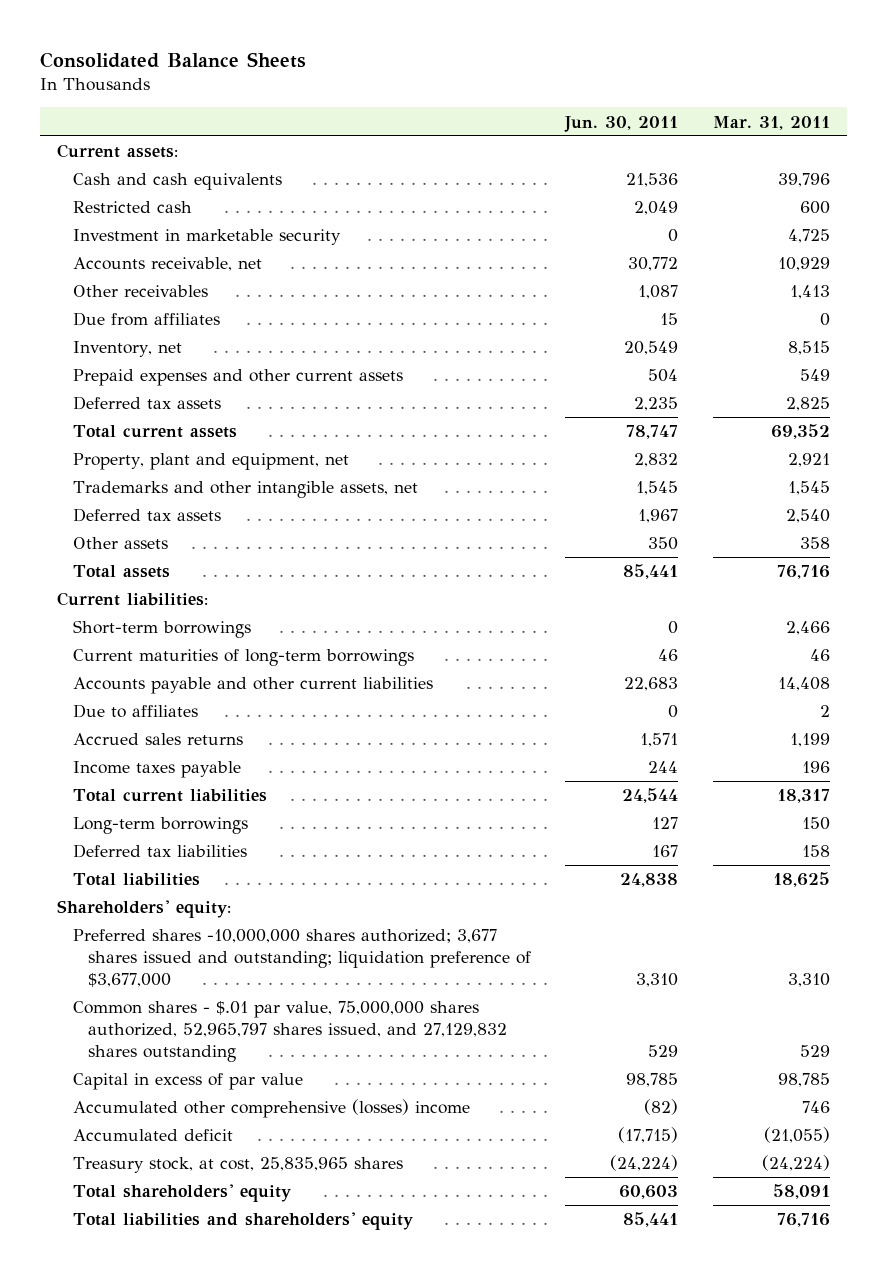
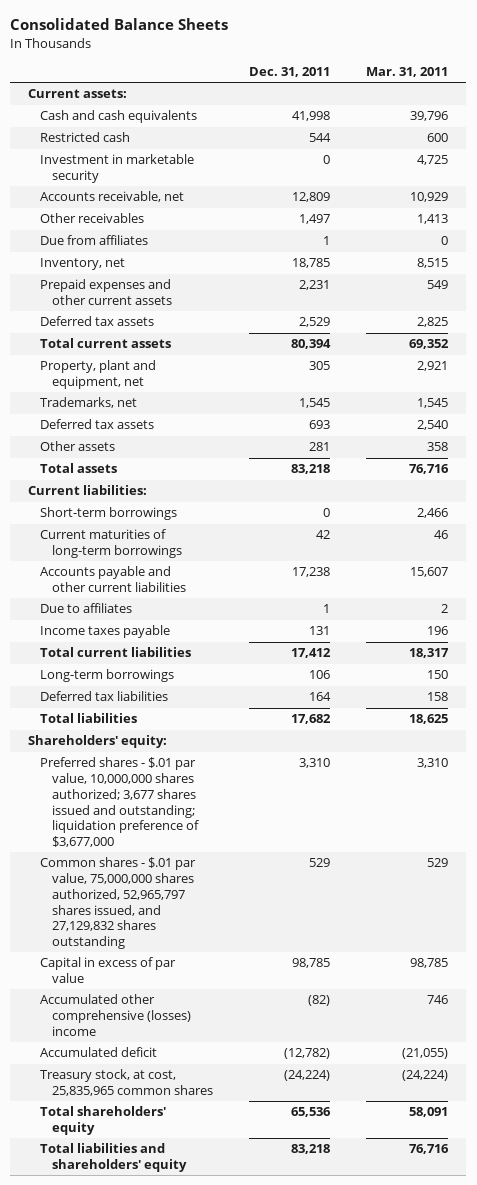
[564,115,679,132] Jun. 30, 2011 -> none
none -> [249,66,331,77] Dec. 31, 2011
[72,481,418,499] Trademarks and other intangible assets, net -> [40,397,138,409] Trademarks, net
[777,677,830,692] 14,408 -> [410,567,449,578] 15,607
[72,733,243,746] Accrued sales returns -> none
[72,929,532,987] Preferred shares -10,000,000 shares authorized; 3,677 shares issued and outstanding; liquidation preference of $3,677,000 -> [40,757,200,847] Preferred shares - $.01 par value, 10,000,000 shares authorized; 3,677 shares issued and outstanding; liquidation preference of $3,677,000
[72,1157,403,1174] Treasury stock, at cost, 25,835,965 shares -> [40,1069,214,1097] Treasury stock, at cost, 25,835,965 common shares

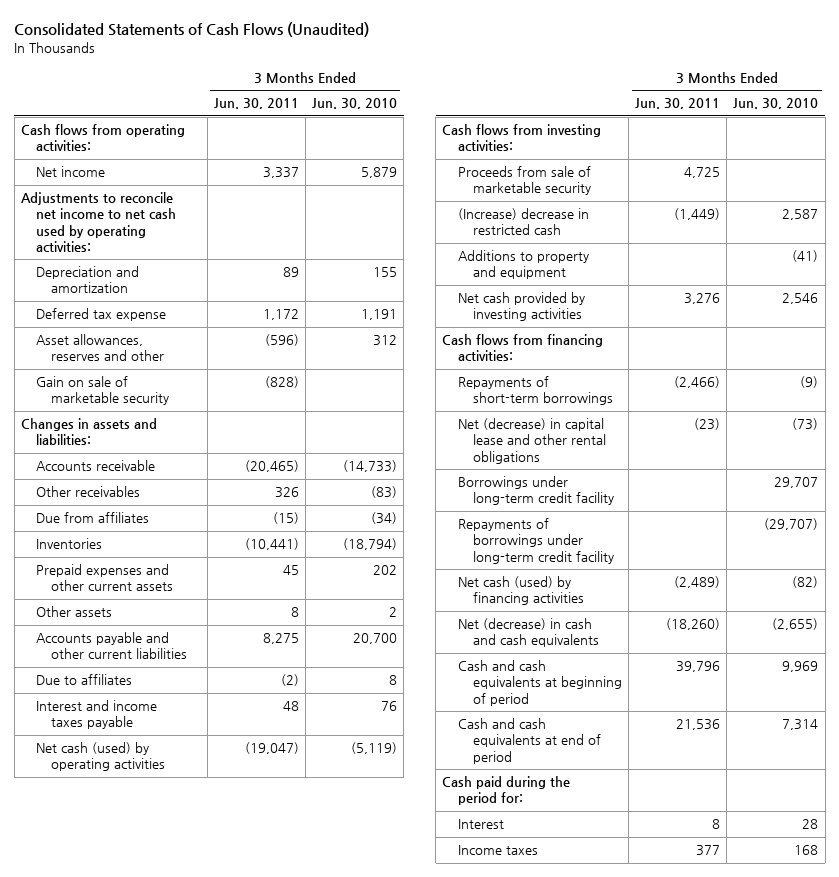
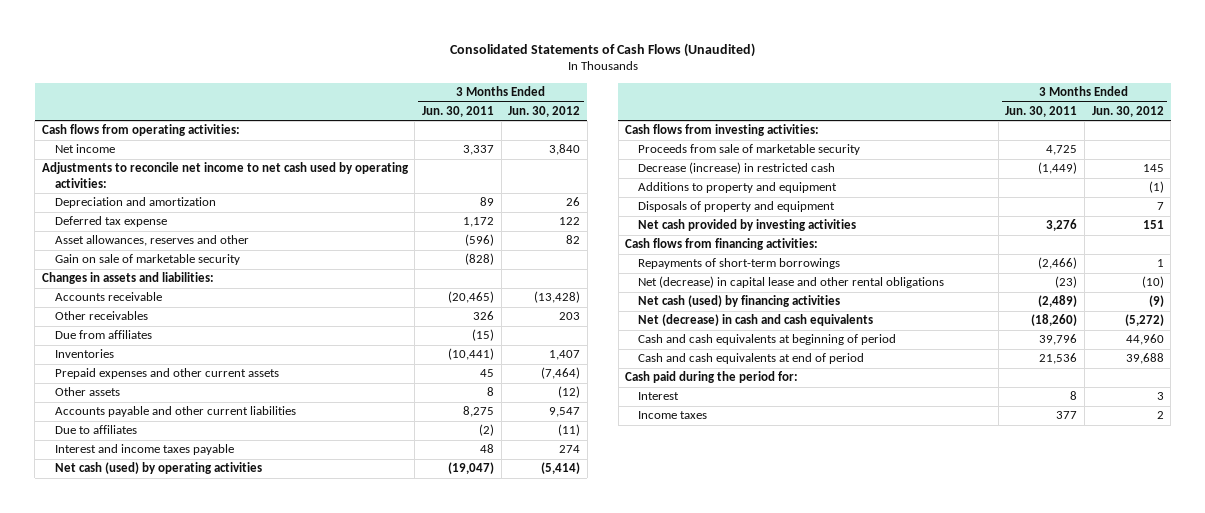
[311,98,397,110] Jun. 30, 2010 -> none
none -> [508,106,581,118] Jun. 30, 2012
[457,208,589,236] (Increase) decrease in restricted cash -> [638,162,836,175] Decrease (increase) in restricted cash
none -> [638,201,836,213] Disposals of property and equipment
[457,476,614,506] Borrowings under long-term credit facility -> none
[457,518,614,564] Repayments of borrowings under long-term credit facility -> none

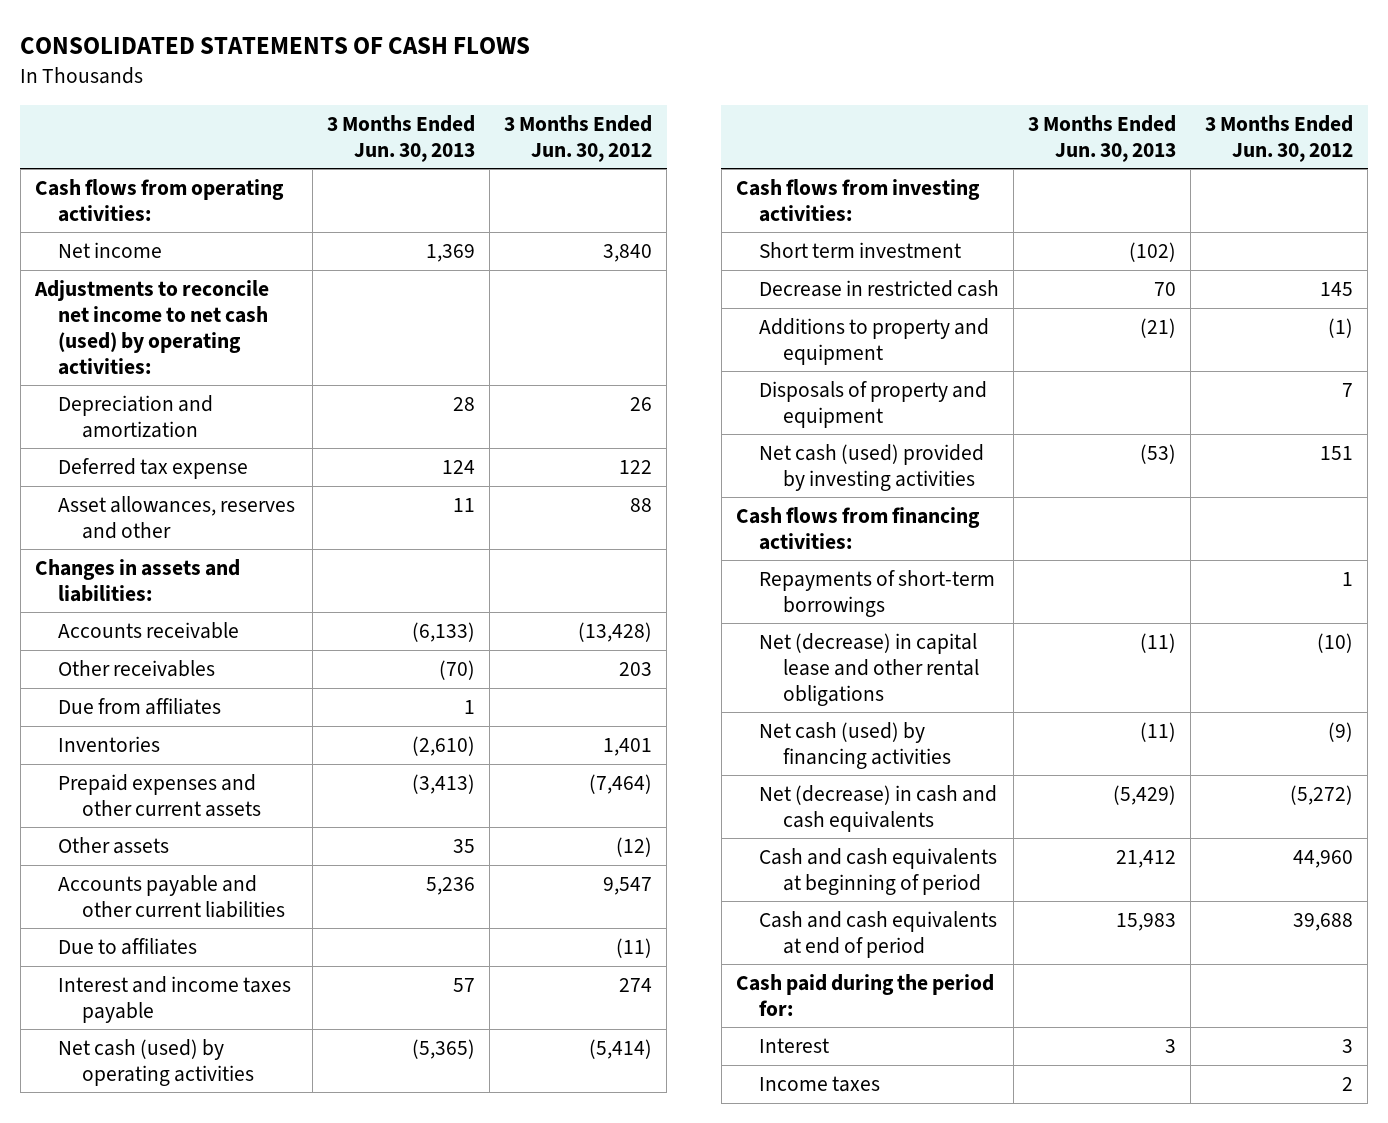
[449,42,755,57] Consolidated Statements of Cash Flows (Unaudited) -> [20,36,531,54] CONSOLIDATED STATEMENTS OF CASH FLOWS
[421,106,494,118] Jun. 30, 2011 -> none
none -> [327,114,476,162] 3 Months Ended Jun. 30, 2013
[41,162,409,188] Adjustments to reconcile net income to net cash used by operating activities: -> [33,279,269,375] Adjustments to reconcile net income to net cash (used) by operating activities:
[54,254,240,266] Gain on sale of marketable security -> none
[566,235,581,245] 82 -> [630,497,653,512] 88
[549,350,581,361] 1,407 -> [603,737,653,756] 1,401
[638,144,861,156] Proceeds from sale of marketable security -> none
none -> [759,241,962,258] Short term investment
[638,162,836,175] Decrease (increase) in restricted cash -> [759,279,1000,297] Decrease in restricted cash
[638,219,857,232] Net cash provided by investing activities -> [759,443,985,491] Net cash (used) provided by investing activities

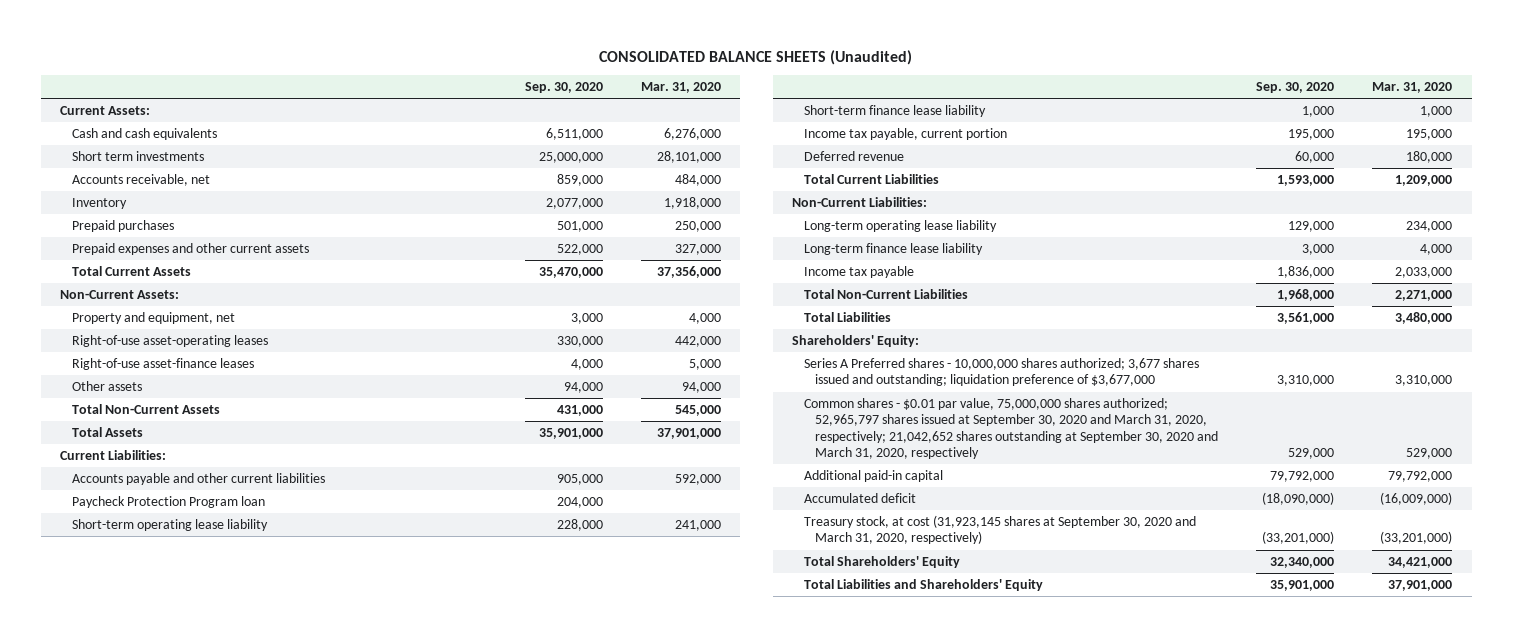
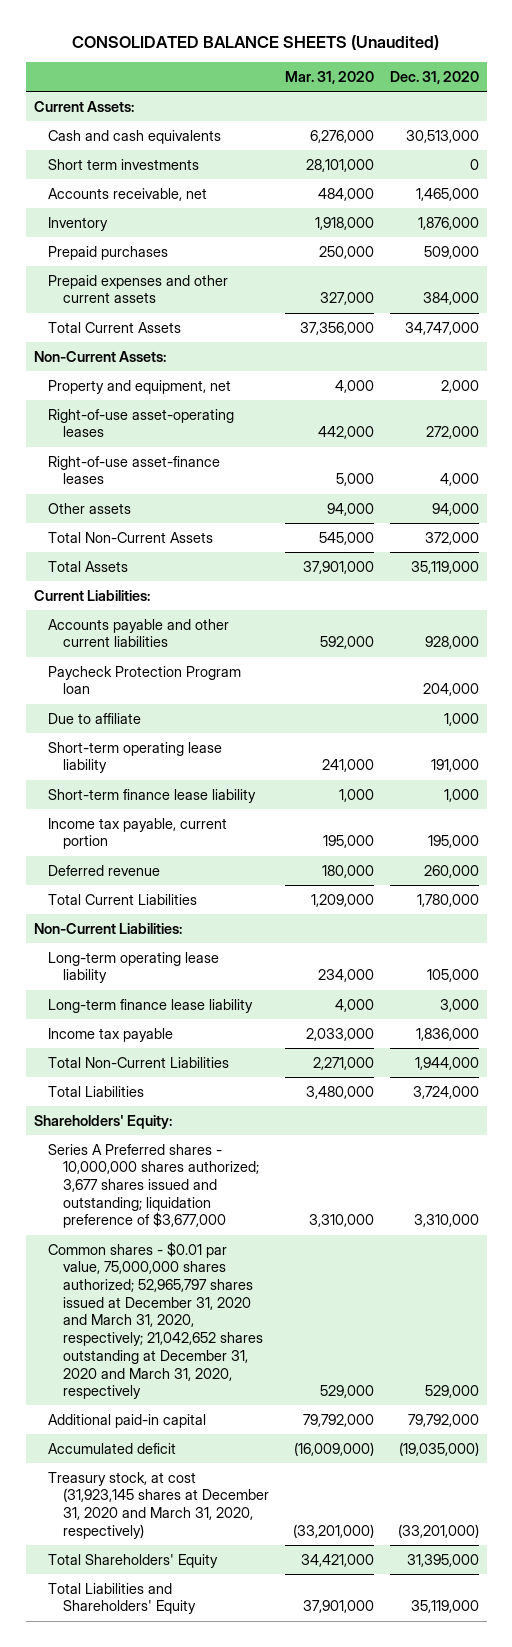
[524,81,603,93] Sep. 30, 2020 -> none
none -> [389,71,479,85] Dec. 31, 2020
none -> [48,712,142,724] Due to affiliate
[803,397,1219,460] Common shares - $0.01 par value, 75,000,000 shares authorized; 52,965,797 shares issued at September 30, 2020 and March 31, 2020, respectively; 21,042,652 shares outstanding at September 30, 2020 and March 31, 2020, respectively -> [48,1241,264,1400] Common shares - $0.01 par value, 75,000,000 shares authorized; 52,965,797 shares issued at December 31, 2020 and March 31, 2020, respectively; 21,042,652 shares outstanding at December 31, 2020 and March 31, 2020, respectively
[803,514,1196,545] Treasury stock, at cost (31,923,145 shares at September 30, 2020 and March 31, 2020, respectively) -> [48,1471,270,1539] Treasury stock, at cost (31,923,145 shares at December 31, 2020 and March 31, 2020, respectively)

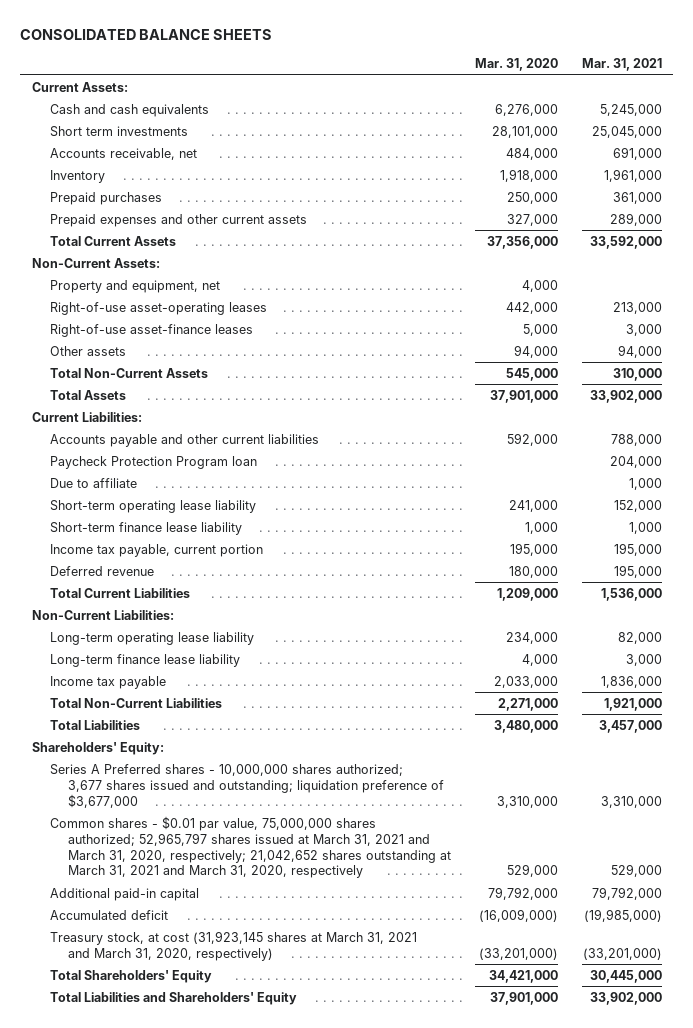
[72,35,440,51] CONSOLIDATED BALANCE SHEETS (Unaudited) -> [20,28,273,40] CONSOLIDATED BALANCE SHEETS
[389,71,479,85] Dec. 31, 2020 -> none
none -> [581,58,662,72] Mar. 31, 2021
[48,1241,264,1400] Common shares - $0.01 par value, 75,000,000 shares authorized; 52,965,797 shares issued at December 31, 2020 and March 31, 2020, respectively; 21,042,652 shares outstanding at December 31, 2020 and March 31, 2020, respectively -> [50,815,452,879] Common shares - $0.01 par value, 75,000,000 shares authorized; 52,965,797 shares issued at March 31, 2021 and March 31, 2020, respectively; 21,042,652 shares outstanding at March 31, 2021 and March 31, 2020, respectively
[48,1471,270,1539] Treasury stock, at cost (31,923,145 shares at December 31, 2020 and March 31, 2020, respectively) -> [50,930,418,961] Treasury stock, at cost (31,923,145 shares at March 31, 2021 and March 31, 2020, respectively)

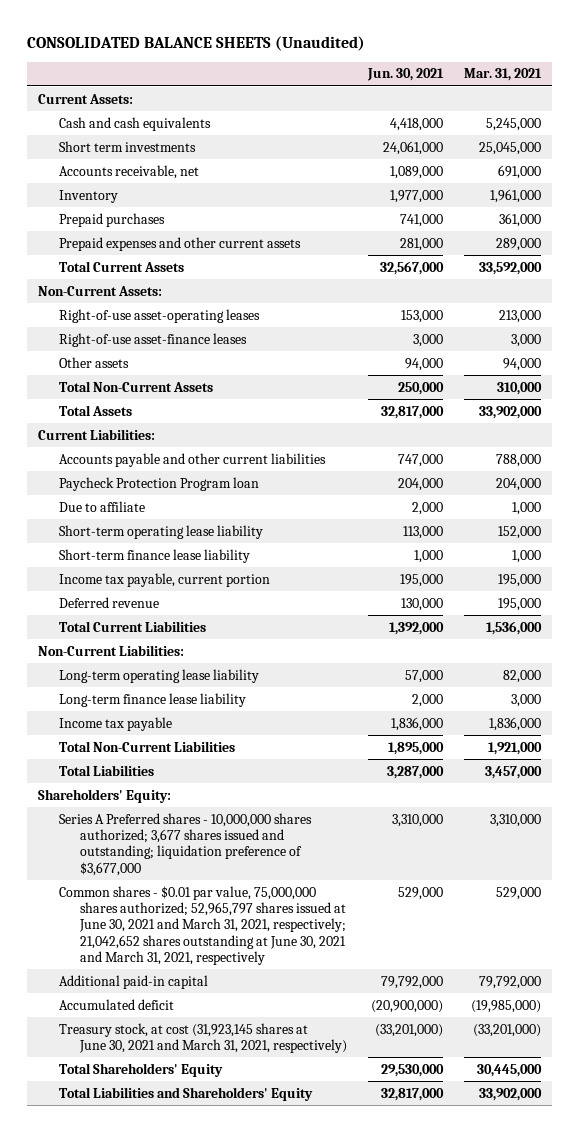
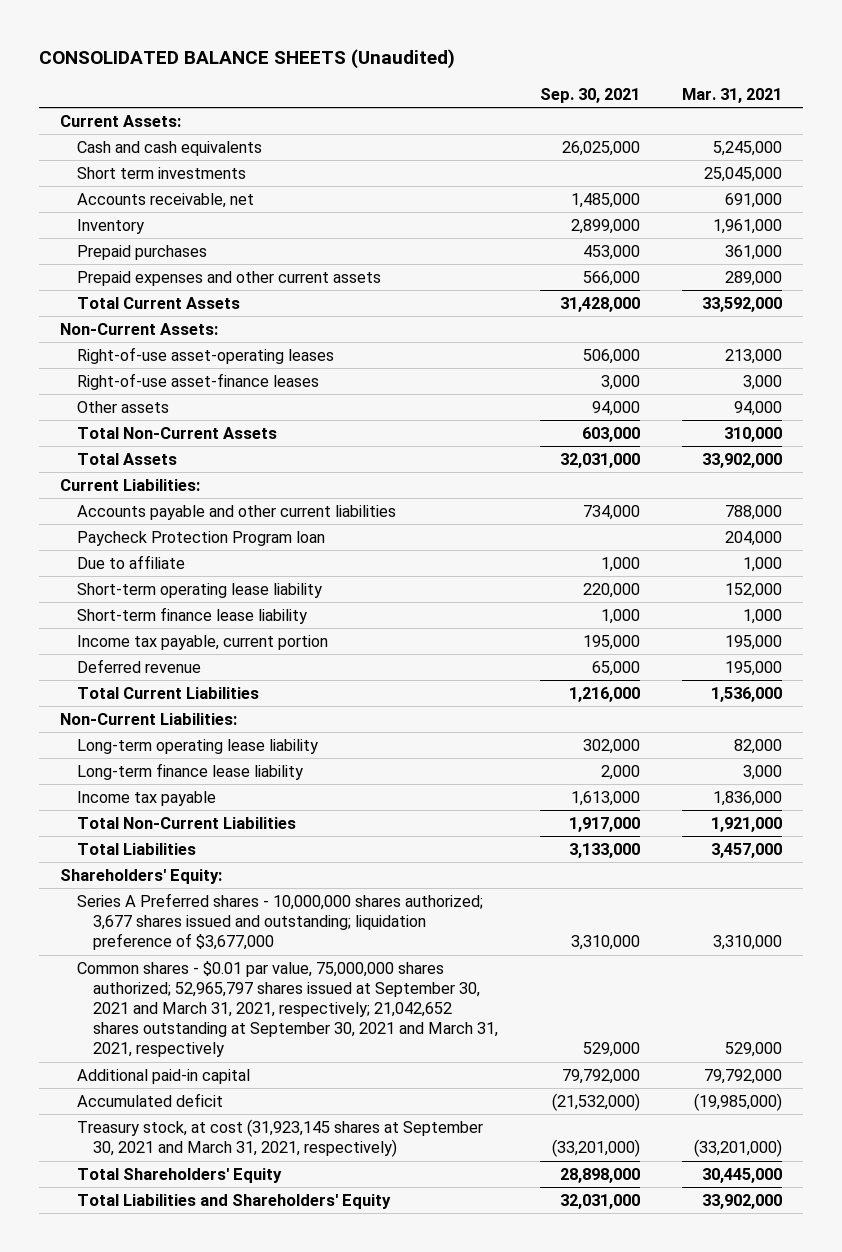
[367,68,445,82] Jun. 30, 2021 -> none
none -> [540,87,641,103] Sep. 30, 2021
[58,885,347,965] Common shares - $0.01 par value, 75,000,000 shares authorized; 52,965,797 shares issued at June 30, 2021 and March 31, 2021, respectively; 21,042,652 shares outstanding at June 30, 2021 and March 31, 2021, respectively -> [76,961,499,1058] Common shares - $0.01 par value, 75,000,000 shares authorized; 52,965,797 shares issued at September 30, 2021 and March 31, 2021, respectively; 21,042,652 shares outstanding at September 30, 2021 and March 31, 2021, respectively
[58,1022,348,1053] Treasury stock, at cost (31,923,145 shares at June 30, 2021 and March 31, 2021, respectively) -> [76,1119,483,1158] Treasury stock, at cost (31,923,145 shares at September 30, 2021 and March 31, 2021, respectively)

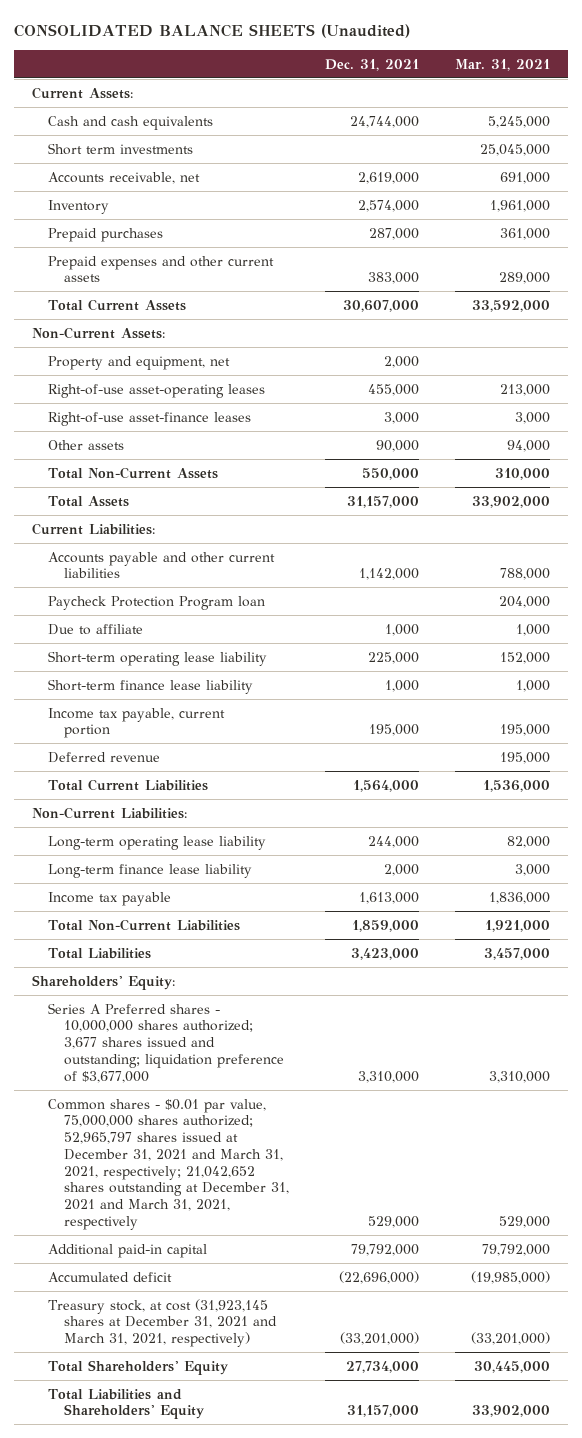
[540,87,641,103] Sep. 30, 2021 -> none
none -> [325,58,420,71] Dec. 31, 2021
none -> [48,355,231,370] Property and equipment, net
[76,961,499,1058] Common shares - $0.01 par value, 75,000,000 shares authorized; 52,965,797 shares issued at September 30, 2021 and March 31, 2021, respectively; 21,042,652 shares outstanding at September 30, 2021 and March 31, 2021, respectively -> [48,1098,290,1230] Common shares - $0.01 par value, 75,000,000 shares authorized; 52,965,797 shares issued at December 31, 2021 and March 31, 2021, respectively; 21,042,652 shares outstanding at December 31, 2021 and March 31, 2021, respectively
[76,1119,483,1158] Treasury stock, at cost (31,923,145 shares at September 30, 2021 and March 31, 2021, respectively) -> [48,1298,278,1348] Treasury stock, at cost (31,923,145 shares at December 31, 2021 and March 31, 2021, respectively)

